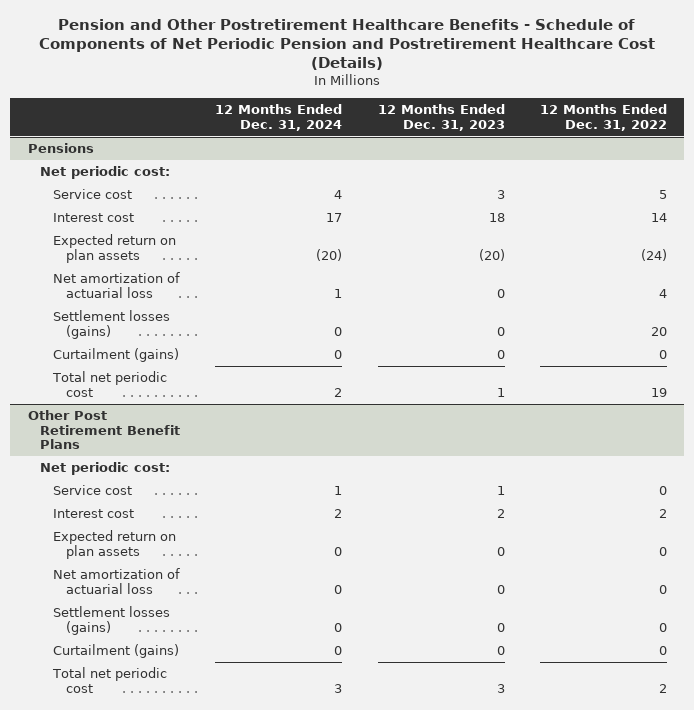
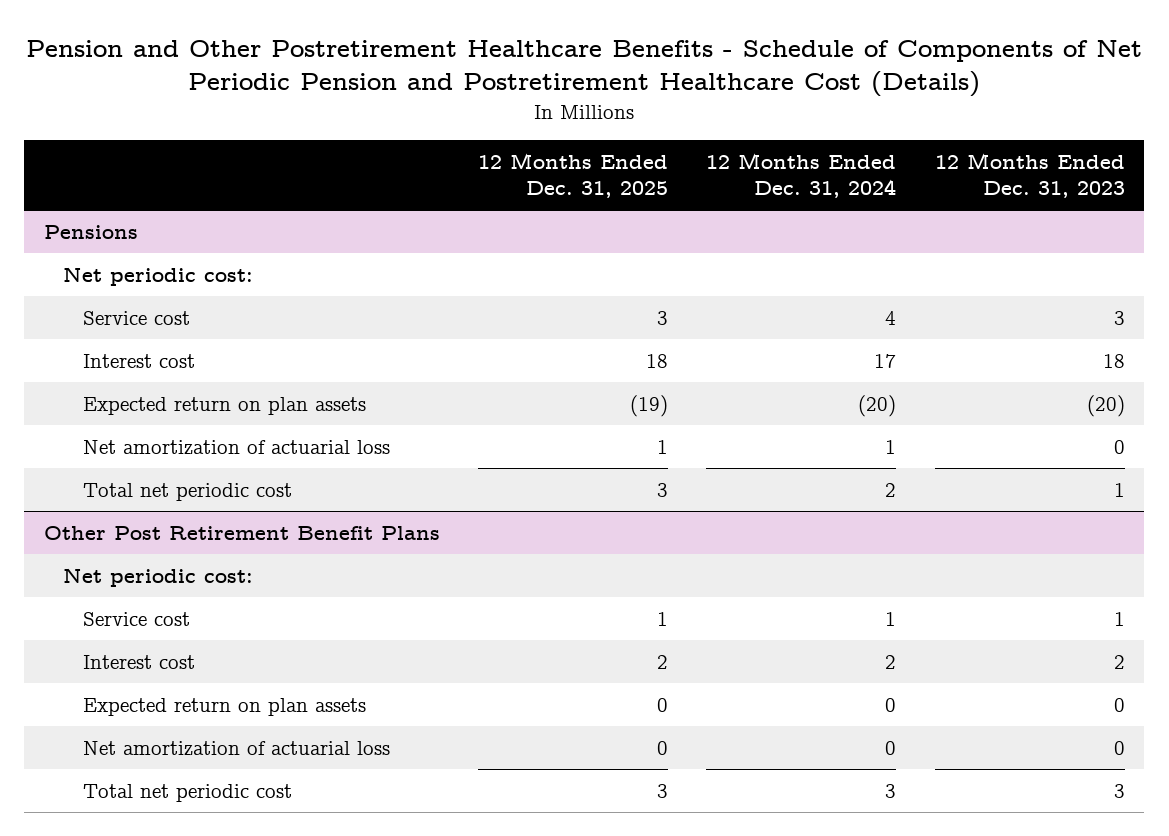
[539,104,667,131] 12 Months Ended Dec. 31, 2022 -> none
none -> [478,153,669,198] 12 Months Ended Dec. 31, 2025
[53,310,171,339] Settlement losses (gains) -> none
[53,348,180,363] Curtailment (gains) -> none
[53,606,171,635] Settlement losses (gains) -> none
[53,644,180,659] Curtailment (gains) -> none

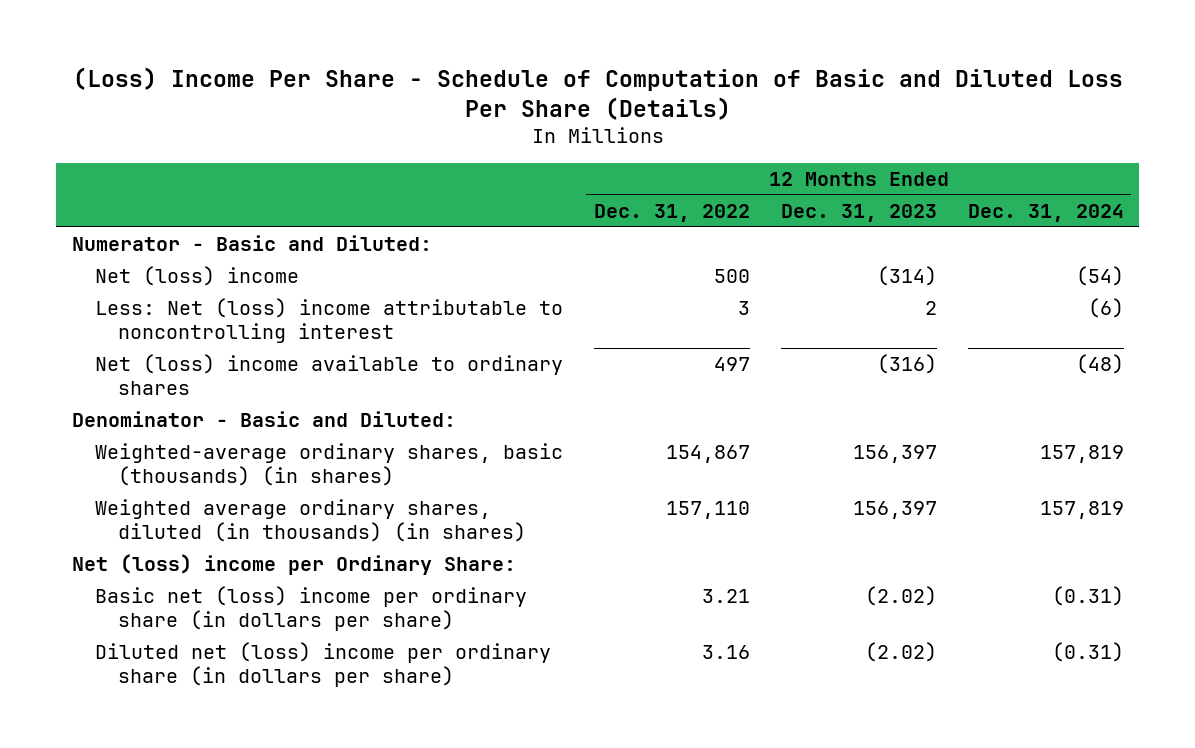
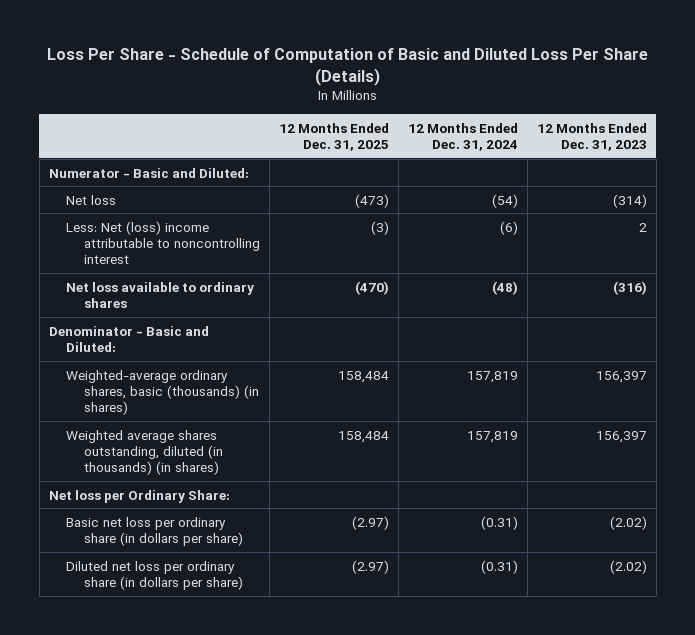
[72,66,1123,120] (Loss) Income Per Share - Schedule of Computation of Basic and Diluted Loss Per Share (Details) -> [46,48,648,86] Loss Per Share - Schedule of Computation of Basic and Diluted Loss Per Share (Details)
[593,203,750,222] Dec. 31, 2022 -> none
none -> [279,122,390,151] 12 Months Ended Dec. 31, 2025
[95,266,300,287] Net (loss) income -> [66,194,117,205] Net loss
[95,354,564,395] Net (loss) income available to ordinary shares -> [66,281,255,309] Net loss available to ordinary shares
[95,499,527,542] Weighted average ordinary shares, diluted (in thousands) (in shares) -> [66,429,224,476] Weighted average shares outstanding, diluted (in thousands) (in shares)
[71,554,516,576] Net (loss) income per Ordinary Share: -> [48,489,230,503] Net loss per Ordinary Share:
[95,586,528,631] Basic net (loss) income per ordinary share (in dollars per share) -> [66,516,244,547] Basic net loss per ordinary share (in dollars per share)
[95,642,552,687] Diluted net (loss) income per ordinary share (in dollars per share) -> [66,560,244,591] Diluted net loss per ordinary share (in dollars per share)

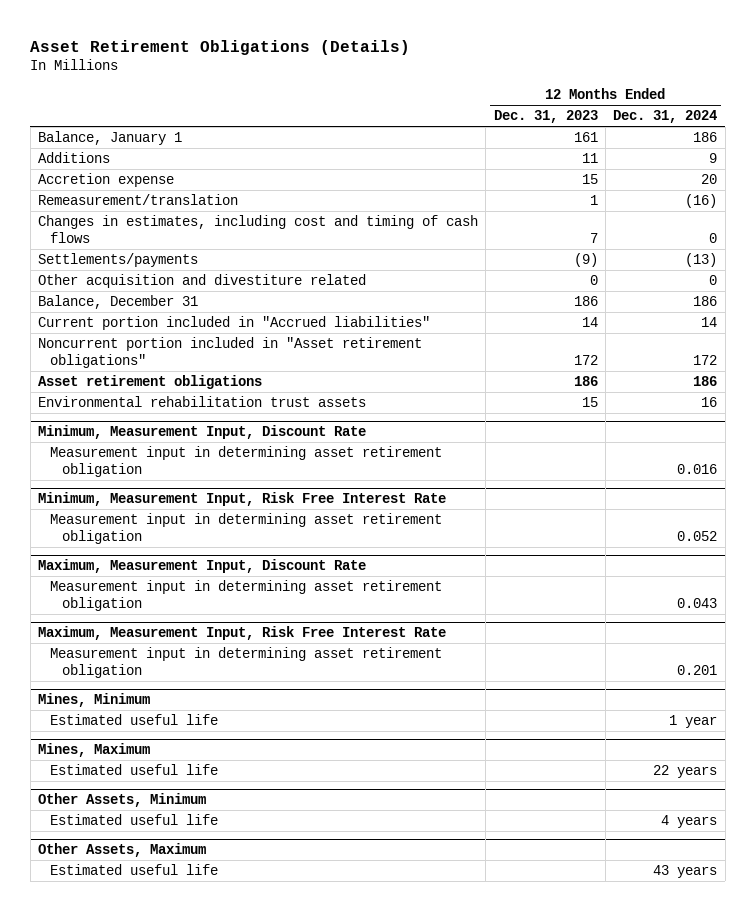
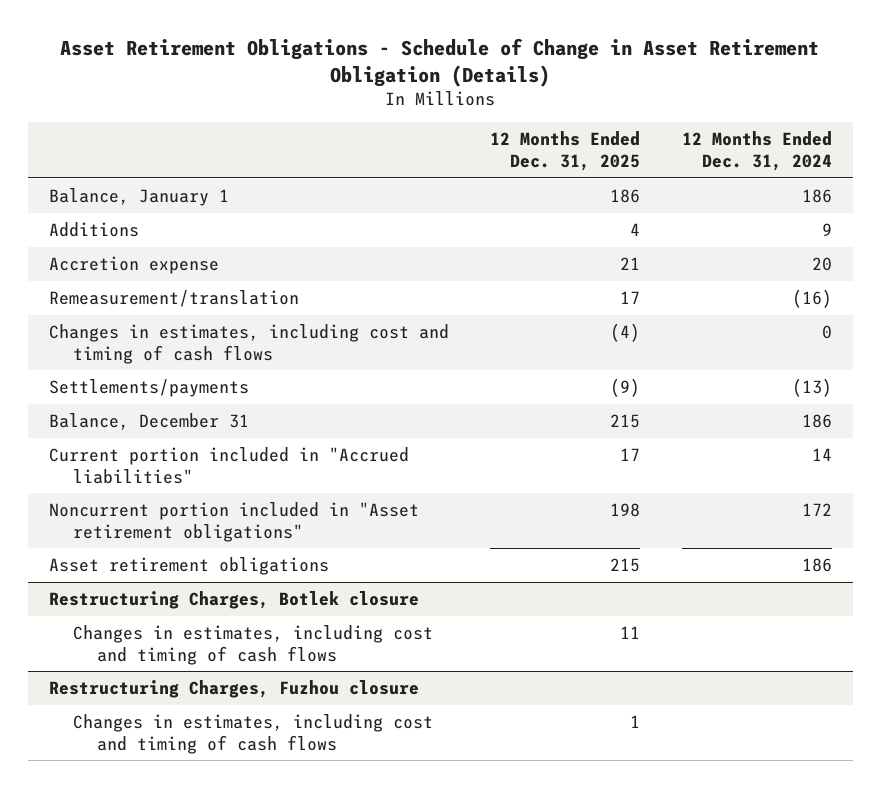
[30,39,411,55] Asset Retirement Obligations (Details) -> [60,37,820,87] Asset Retirement Obligations - Schedule of Change in Asset Retirement Obligation (Details)
[493,110,598,124] Dec. 31, 2023 -> none
none -> [490,131,641,171] 12 Months Ended Dec. 31, 2025
[38,274,367,289] Other acquisition and divestiture related -> none
[38,396,367,408] Environmental rehabilitation trust assets -> none
[38,425,367,440] Minimum, Measurement Input, Discount Rate -> none
[49,446,442,477] Measurement input in determining asset retirement obligation -> none
[38,492,447,507] Minimum, Measurement Input, Risk Free Interest Rate -> none
[49,513,442,544] Measurement input in determining asset retirement obligation -> none
[38,559,367,574] Maximum, Measurement Input, Discount Rate -> none
[49,580,442,611] Measurement input in determining asset retirement obligation -> none
[38,626,447,641] Maximum, Measurement Input, Risk Free Interest Rate -> none
[49,647,442,678] Measurement input in determining asset retirement obligation -> none
[38,693,151,708] Mines, Minimum -> none
[49,714,218,726] Estimated useful life -> none
[38,743,151,758] Mines, Maximum -> none
[49,764,218,776] Estimated useful life -> none
[38,793,207,808] Other Assets, Minimum -> none
[49,814,218,826] Estimated useful life -> none
[38,843,207,858] Other Assets, Maximum -> none
[49,864,218,876] Estimated useful life -> none
none -> [48,591,419,610] Restructuring Charges, Botlek closure
none -> [72,625,433,665] Changes in estimates, including cost and timing of cash flows
none -> [48,680,419,699] Restructuring Charges, Fuzhou closure
none -> [72,714,433,754] Changes in estimates, including cost and timing of cash flows

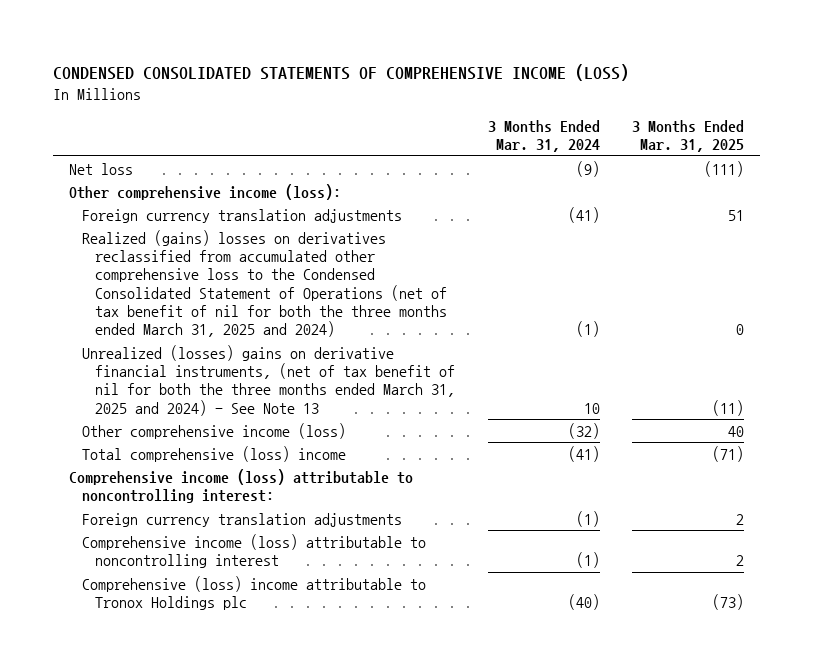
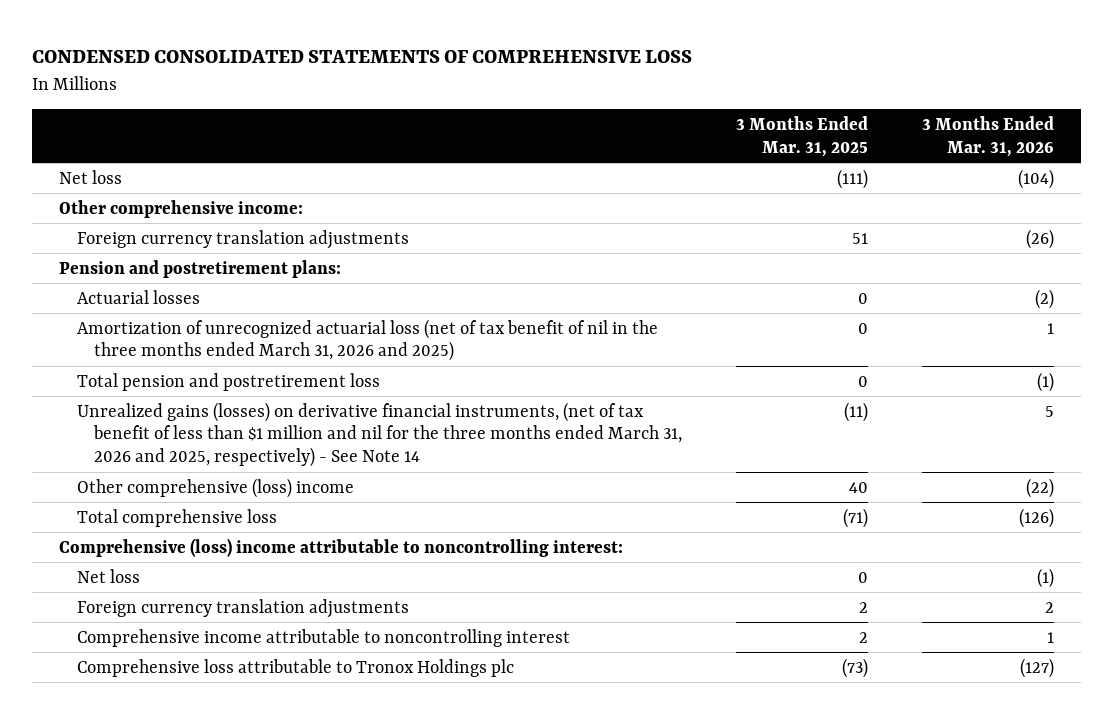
[53,63,630,81] CONDENSED CONSOLIDATED STATEMENTS OF COMPREHENSIVE INCOME (LOSS) -> [32,49,693,63] CONDENSED CONSOLIDATED STATEMENTS OF COMPREHENSIVE LOSS
[487,119,600,153] 3 Months Ended Mar. 31, 2024 -> none
none -> [922,115,1055,157] 3 Months Ended Mar. 31, 2026
[69,183,342,200] Other comprehensive income (loss): -> [59,199,304,218] Other comprehensive income:
[82,229,448,338] Realized (gains) losses on derivatives reclassified from accumulated other comprehensive loss to the Condensed Consolidated Statement of Operations (net of tax benefit of nil for both the three months ended March 31, 2025 and 2024) -> none
none -> [59,259,342,278] Pension and postretirement plans:
none -> [76,289,200,304] Actuarial losses
none -> [76,318,658,362] Amortization of unrecognized actuarial loss (net of tax benefit of nil in the three months ended March 31, 2026 and 2025)
none -> [76,372,380,391] Total pension and postretirement loss
[82,344,456,416] Unrealized (losses) gains on derivative financial instruments, (net of tax benefit of nil for both the three months ended March 31, 2025 and 2024) - See Note 13 -> [76,401,682,468] Unrealized gains (losses) on derivative financial instruments, (net of tax benefit of less than $1 million and nil for the three months ended March 31, 2026 and 2025, respectively) - See Note 14
[82,422,347,439] Other comprehensive income (loss) -> [76,477,354,498] Other comprehensive (loss) income
[82,445,347,462] Total comprehensive (loss) income -> [76,508,277,527] Total comprehensive loss
[69,468,414,503] Comprehensive income (loss) attributable to noncontrolling interest: -> [59,537,624,557] Comprehensive (loss) income attributable to noncontrolling interest:
none -> [76,568,140,583] Net loss
[82,533,427,568] Comprehensive income (loss) attributable to noncontrolling interest -> [76,628,570,647] Comprehensive income attributable to noncontrolling interest
[82,575,427,610] Comprehensive (loss) income attributable to Tronox Holdings plc -> [76,658,514,677] Comprehensive loss attributable to Tronox Holdings plc

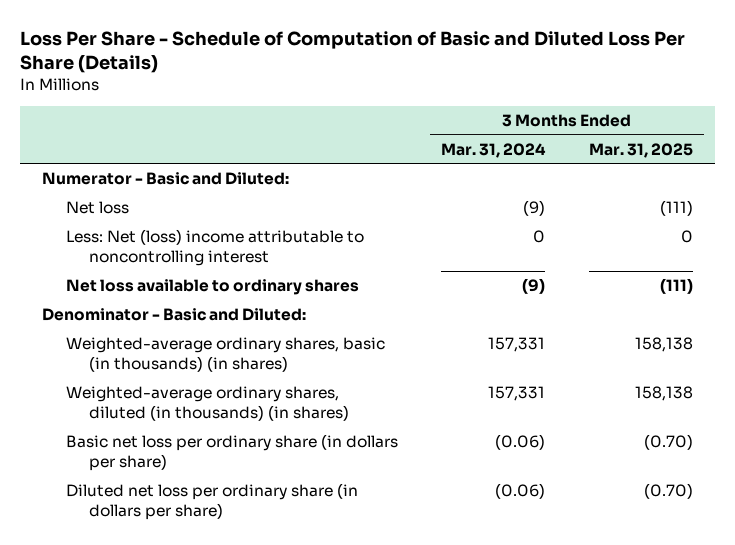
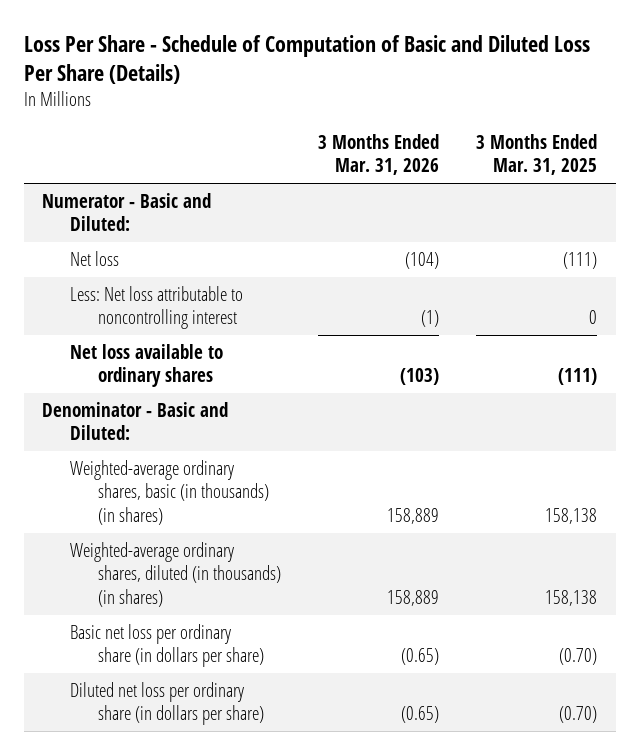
[441,142,547,158] Mar. 31, 2024 -> none
none -> [317,133,439,176] 3 Months Ended Mar. 31, 2026
[65,229,364,267] Less: Net (loss) income attributable to noncontrolling interest -> [70,285,244,330] Less: Net loss attributable to noncontrolling interest

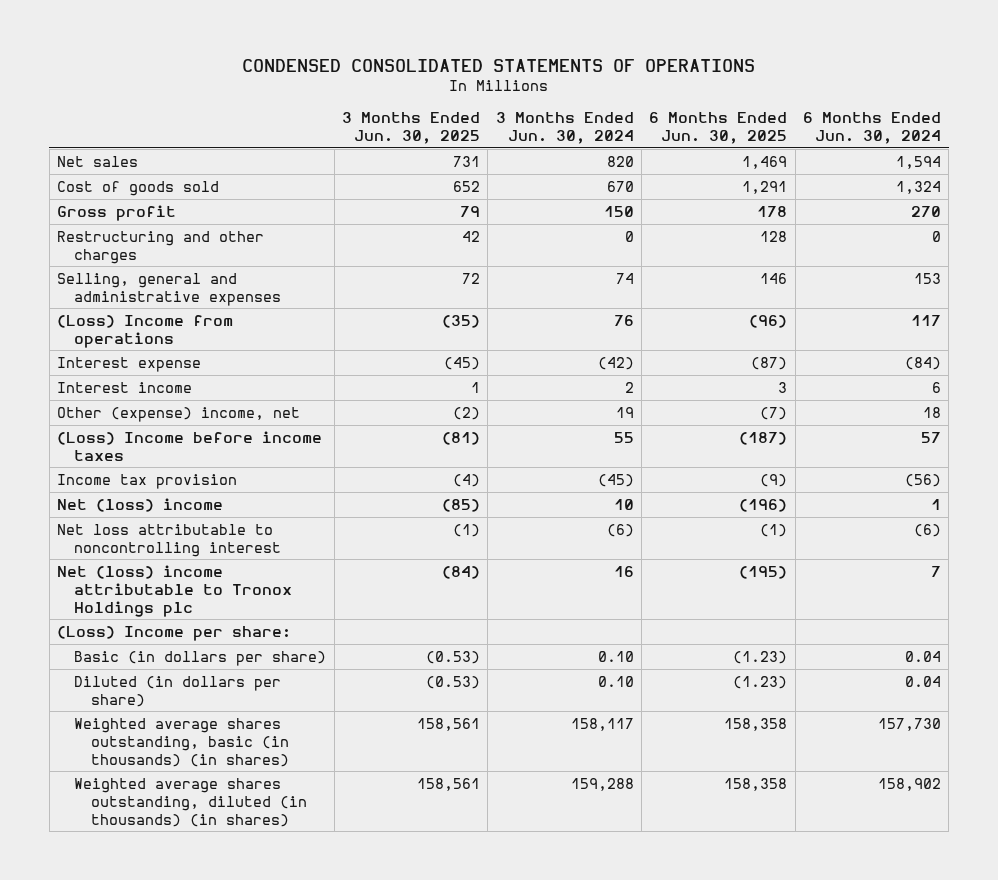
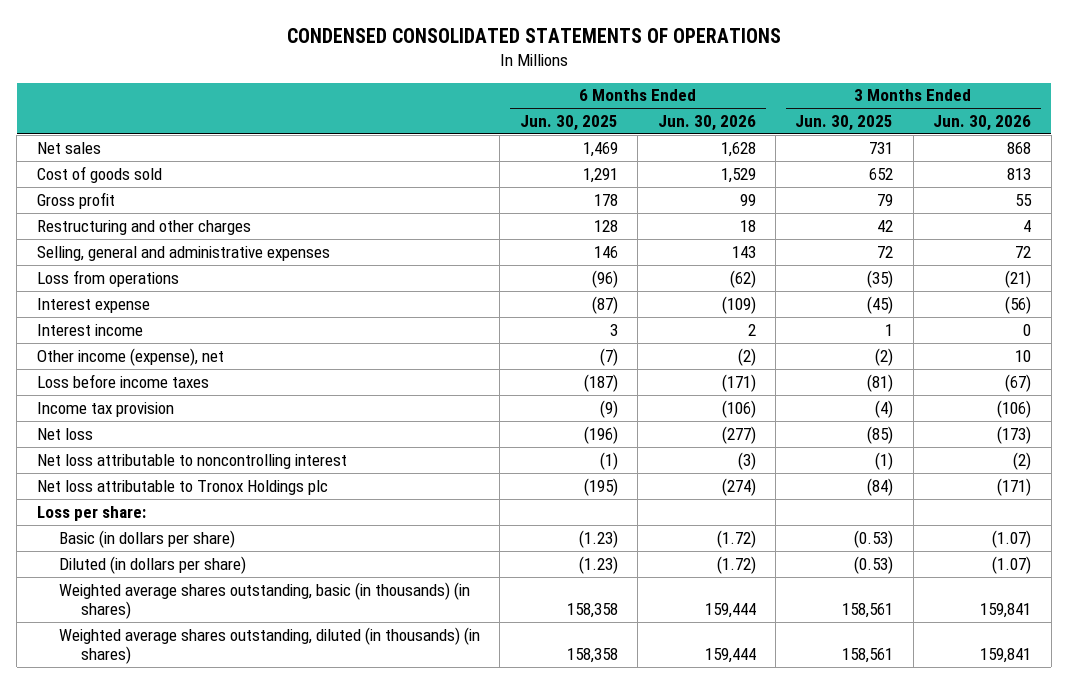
[495,111,634,144] 3 Months Ended Jun. 30, 2024 -> none
[803,111,942,144] 6 Months Ended Jun. 30, 2024 -> none
none -> [657,114,756,131] Jun. 30, 2026
none -> [933,114,1032,131] Jun. 30, 2026
[57,314,234,348] (Loss) Income from operations -> [36,269,179,287] Loss from operations
[57,406,301,422] Other (expense) income, net -> [36,347,224,366] Other income (expense), net
[57,430,323,461] (Loss) Income before income taxes -> [36,373,209,388] Loss before income taxes
[57,497,224,512] Net (loss) income -> [36,427,93,440] Net loss
[57,564,293,617] Net (loss) income attributable to Tronox Holdings plc -> [36,479,328,495] Net loss attributable to Tronox Holdings plc
[57,625,292,641] (Loss) Income per share: -> [36,505,146,521] Loss per share:

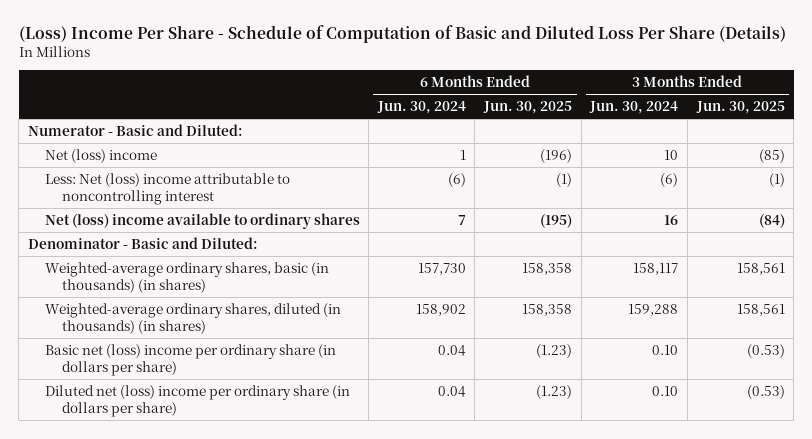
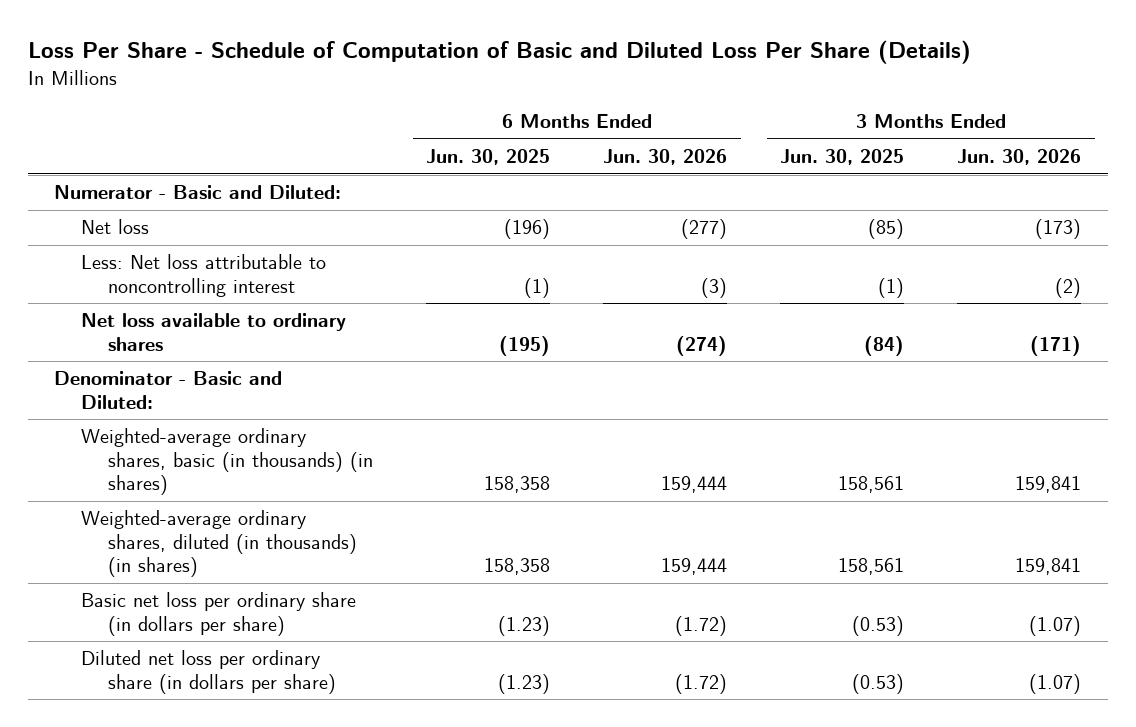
[18,25,786,44] (Loss) Income Per Share - Schedule of Computation of Basic and Diluted Loss Per Share (Details) -> [27,40,971,65] Loss Per Share - Schedule of Computation of Basic and Diluted Loss Per Share (Details)
[376,101,466,115] Jun. 30, 2024 -> none
[589,101,679,115] Jun. 30, 2024 -> none
none -> [603,149,728,166] Jun. 30, 2026
none -> [957,149,1082,166] Jun. 30, 2026
[44,148,157,163] Net (loss) income -> [81,219,150,235] Net loss
[44,172,290,205] Less: Net (loss) income attributable to noncontrolling interest -> [81,254,327,297] Less: Net loss attributable to noncontrolling interest
[44,212,360,229] Net (loss) income available to ordinary shares -> [81,313,347,351] Net loss available to ordinary shares
[44,343,336,376] Basic net (loss) income per ordinary share (in dollars per share) -> [81,592,357,636] Basic net loss per ordinary share (in dollars per share)
[44,384,350,417] Diluted net (loss) income per ordinary share (in dollars per share) -> [81,650,337,694] Diluted net loss per ordinary share (in dollars per share)

